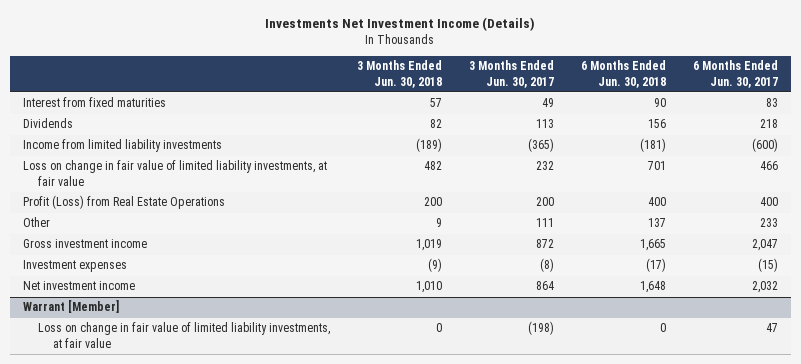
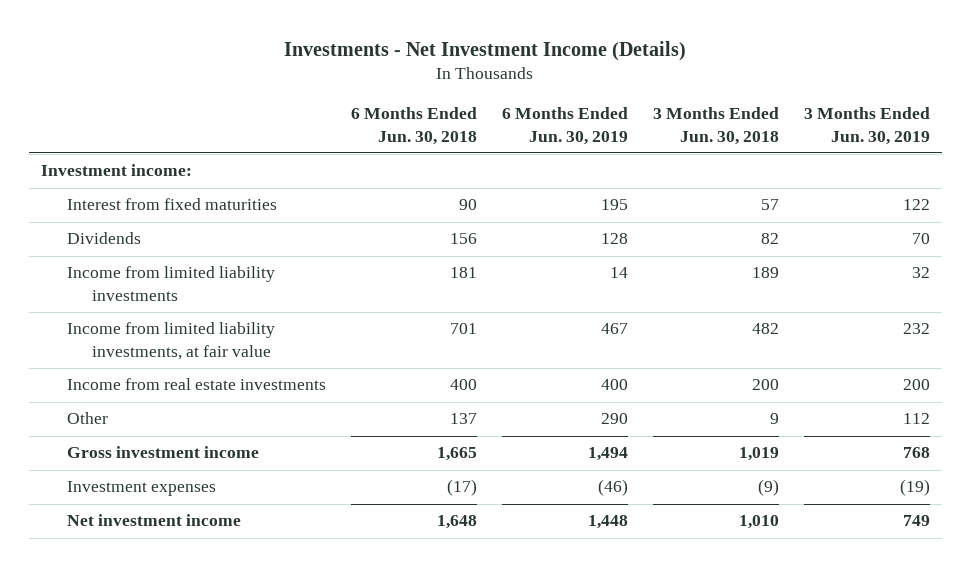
[265,17,536,32] Investments Net Investment Income (Details) -> [284,40,687,61] Investments - Net Investment Income (Details)
[468,60,554,88] 3 Months Ended Jun. 30, 2017 -> none
[692,60,778,88] 6 Months Ended Jun. 30, 2017 -> none
none -> [501,107,628,145] 6 Months Ended Jun. 30, 2019
none -> [803,107,930,145] 3 Months Ended Jun. 30, 2019
none -> [41,164,193,177] Investment income:
[416,138,443,153] (189) -> [751,267,779,279] 189
[639,138,666,153] (181) -> [449,267,477,279] 181
[23,160,328,186] Loss on change in fair value of limited liability investments, at fair value -> [66,322,275,360] Income from limited liability investments, at fair value
[23,195,226,210] Profit (Loss) from Real Estate Operations -> [66,378,326,391] Income from real estate investments
[23,300,120,314] Warrant [Member] -> none
[38,322,331,348] Loss on change in fair value of limited liability investments, at fair value -> none

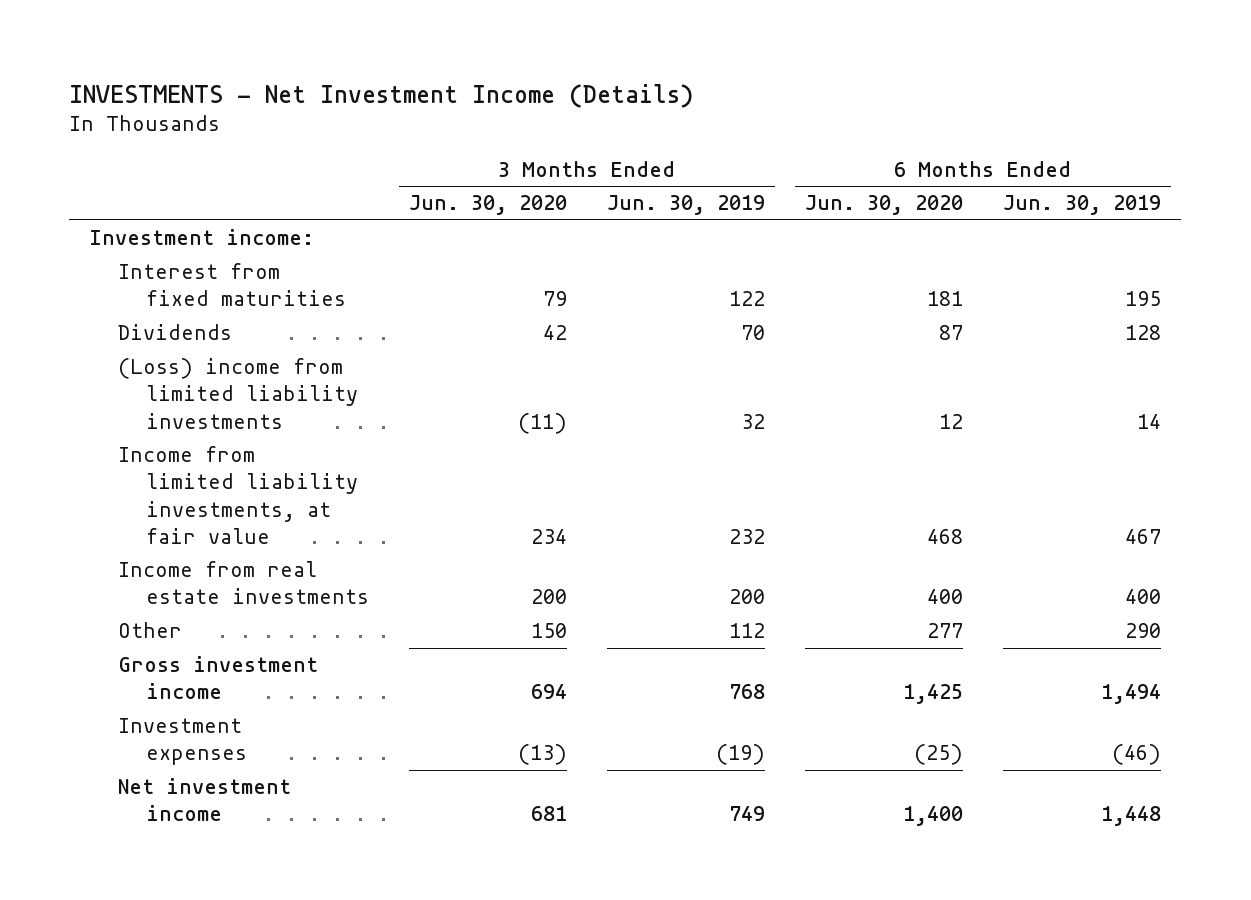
[284,40,687,61] Investments - Net Investment Income (Details) -> [69,83,694,108] INVESTMENTS - Net Investment Income (Details)
[350,107,477,145] 6 Months Ended Jun. 30, 2018 -> none
[652,107,779,145] 3 Months Ended Jun. 30, 2018 -> none
none -> [408,195,567,216] Jun. 30, 2020
none -> [805,195,964,216] Jun. 30, 2020
[66,266,275,301] Income from limited liability investments -> [117,358,358,429] (Loss) income from limited liability investments

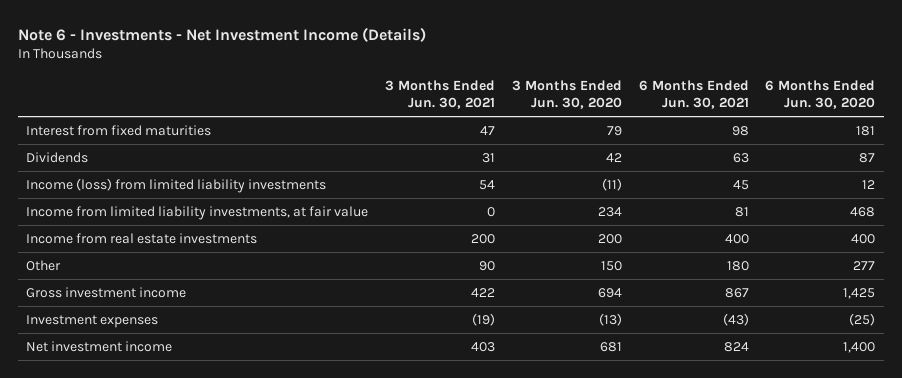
[69,83,694,108] INVESTMENTS - Net Investment Income (Details) -> [17,26,426,42] Note 6 - Investments - Net Investment Income (Details)
[606,195,765,216] Jun. 30, 2019 -> none
[1003,195,1162,216] Jun. 30, 2019 -> none
none -> [385,80,496,110] 3 Months Ended Jun. 30, 2021
none -> [638,80,749,110] 6 Months Ended Jun. 30, 2021
[89,229,315,246] Investment income: -> none
[117,358,358,429] (Loss) income from limited liability investments -> [26,177,327,193] Income (loss) from limited liability investments

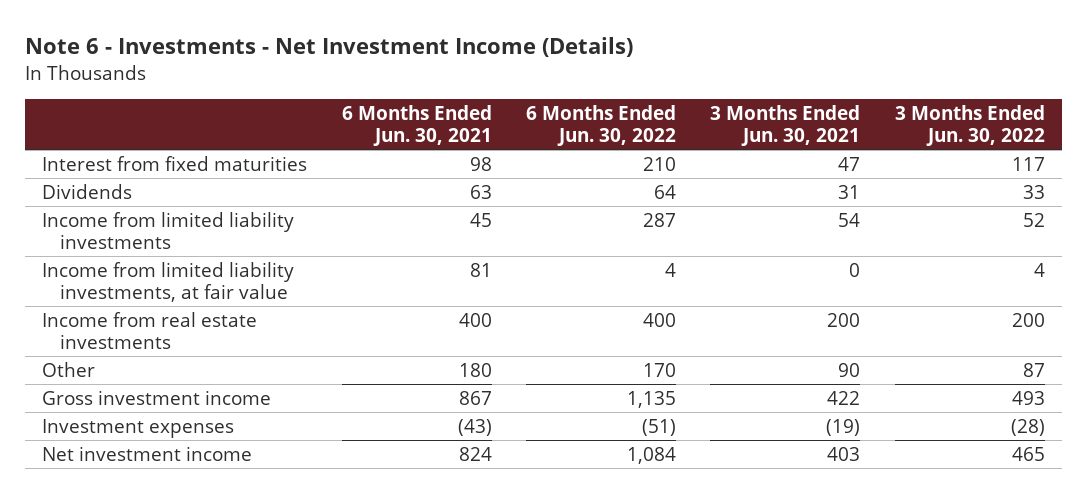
[511,80,622,110] 3 Months Ended Jun. 30, 2020 -> none
[765,80,876,110] 6 Months Ended Jun. 30, 2020 -> none
none -> [526,104,677,146] 6 Months Ended Jun. 30, 2022
none -> [894,104,1045,146] 3 Months Ended Jun. 30, 2022
[26,177,327,193] Income (loss) from limited liability investments -> [42,211,295,249] Income from limited liability investments

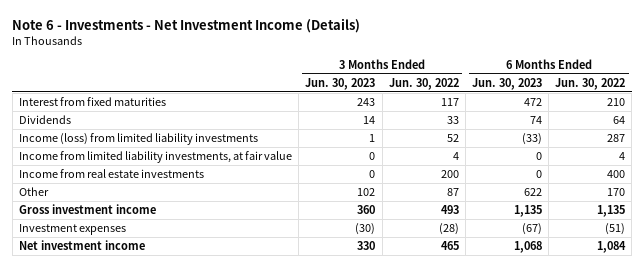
[341,104,492,146] 6 Months Ended Jun. 30, 2021 -> none
[710,104,861,146] 3 Months Ended Jun. 30, 2021 -> none
none -> [305,77,376,90] Jun. 30, 2023
none -> [472,77,543,90] Jun. 30, 2023
[42,211,295,249] Income from limited liability investments -> [19,133,259,146] Income (loss) from limited liability investments

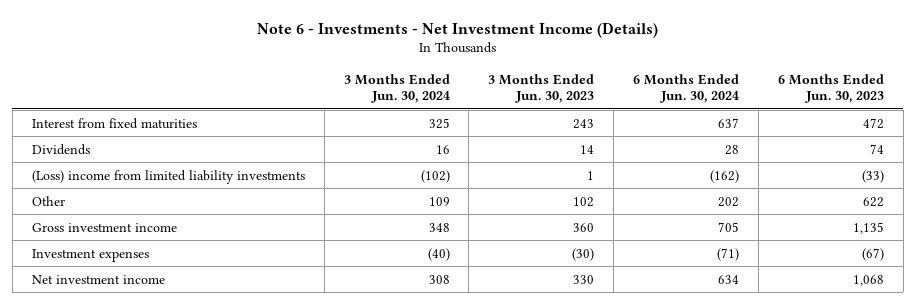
[388,77,459,90] Jun. 30, 2022 -> none
[555,77,626,90] Jun. 30, 2022 -> none
none -> [343,73,450,104] 3 Months Ended Jun. 30, 2024
none -> [633,73,740,104] 6 Months Ended Jun. 30, 2024
[19,151,293,164] Income from limited liability investments, at fair value -> none
[19,169,205,179] Income from real estate investments -> none
[19,133,259,146] Income (loss) from limited liability investments -> [31,169,305,184] (Loss) income from limited liability investments

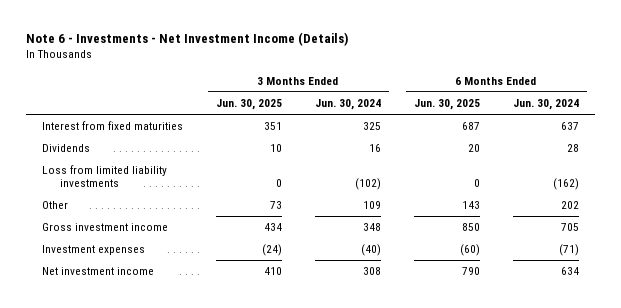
[488,73,595,104] 3 Months Ended Jun. 30, 2023 -> none
[777,73,884,104] 6 Months Ended Jun. 30, 2023 -> none
none -> [216,98,283,110] Jun. 30, 2025
none -> [413,98,480,110] Jun. 30, 2025
[31,169,305,184] (Loss) income from limited liability investments -> [42,165,168,188] Loss from limited liability investments

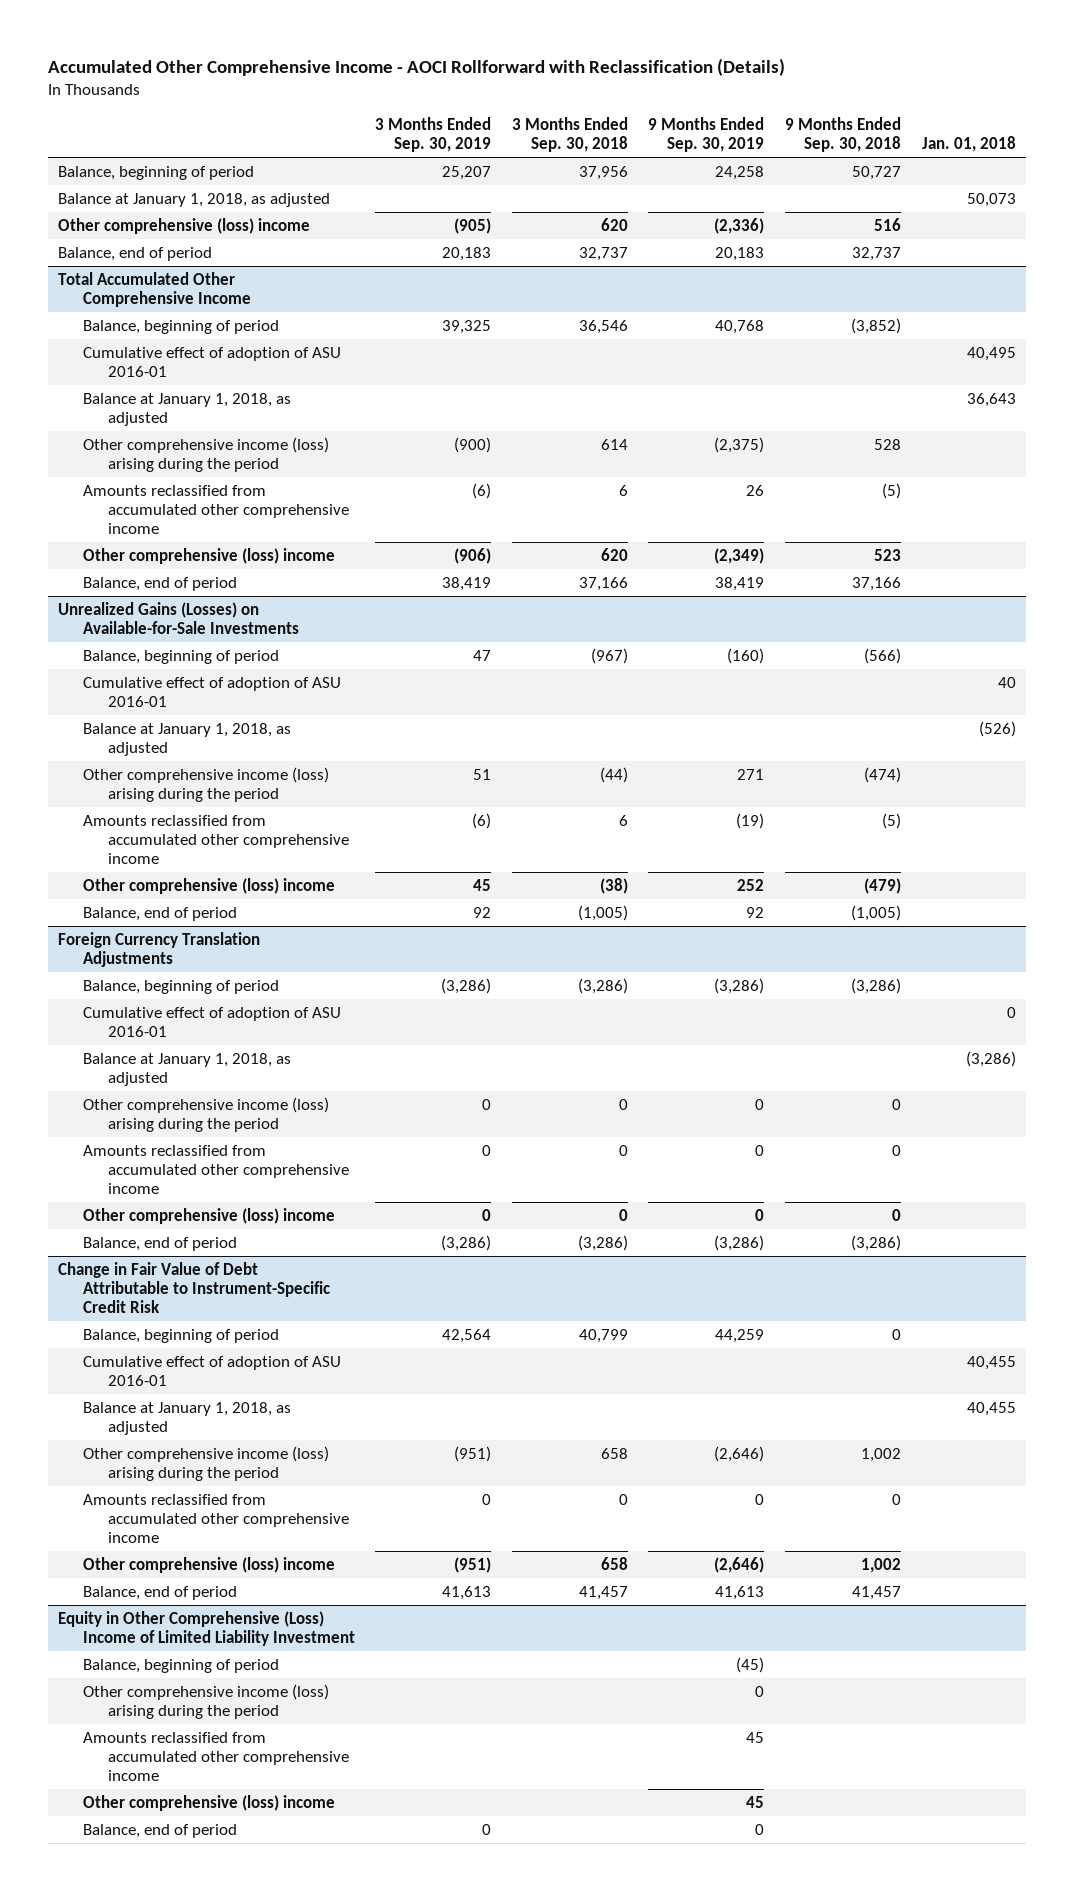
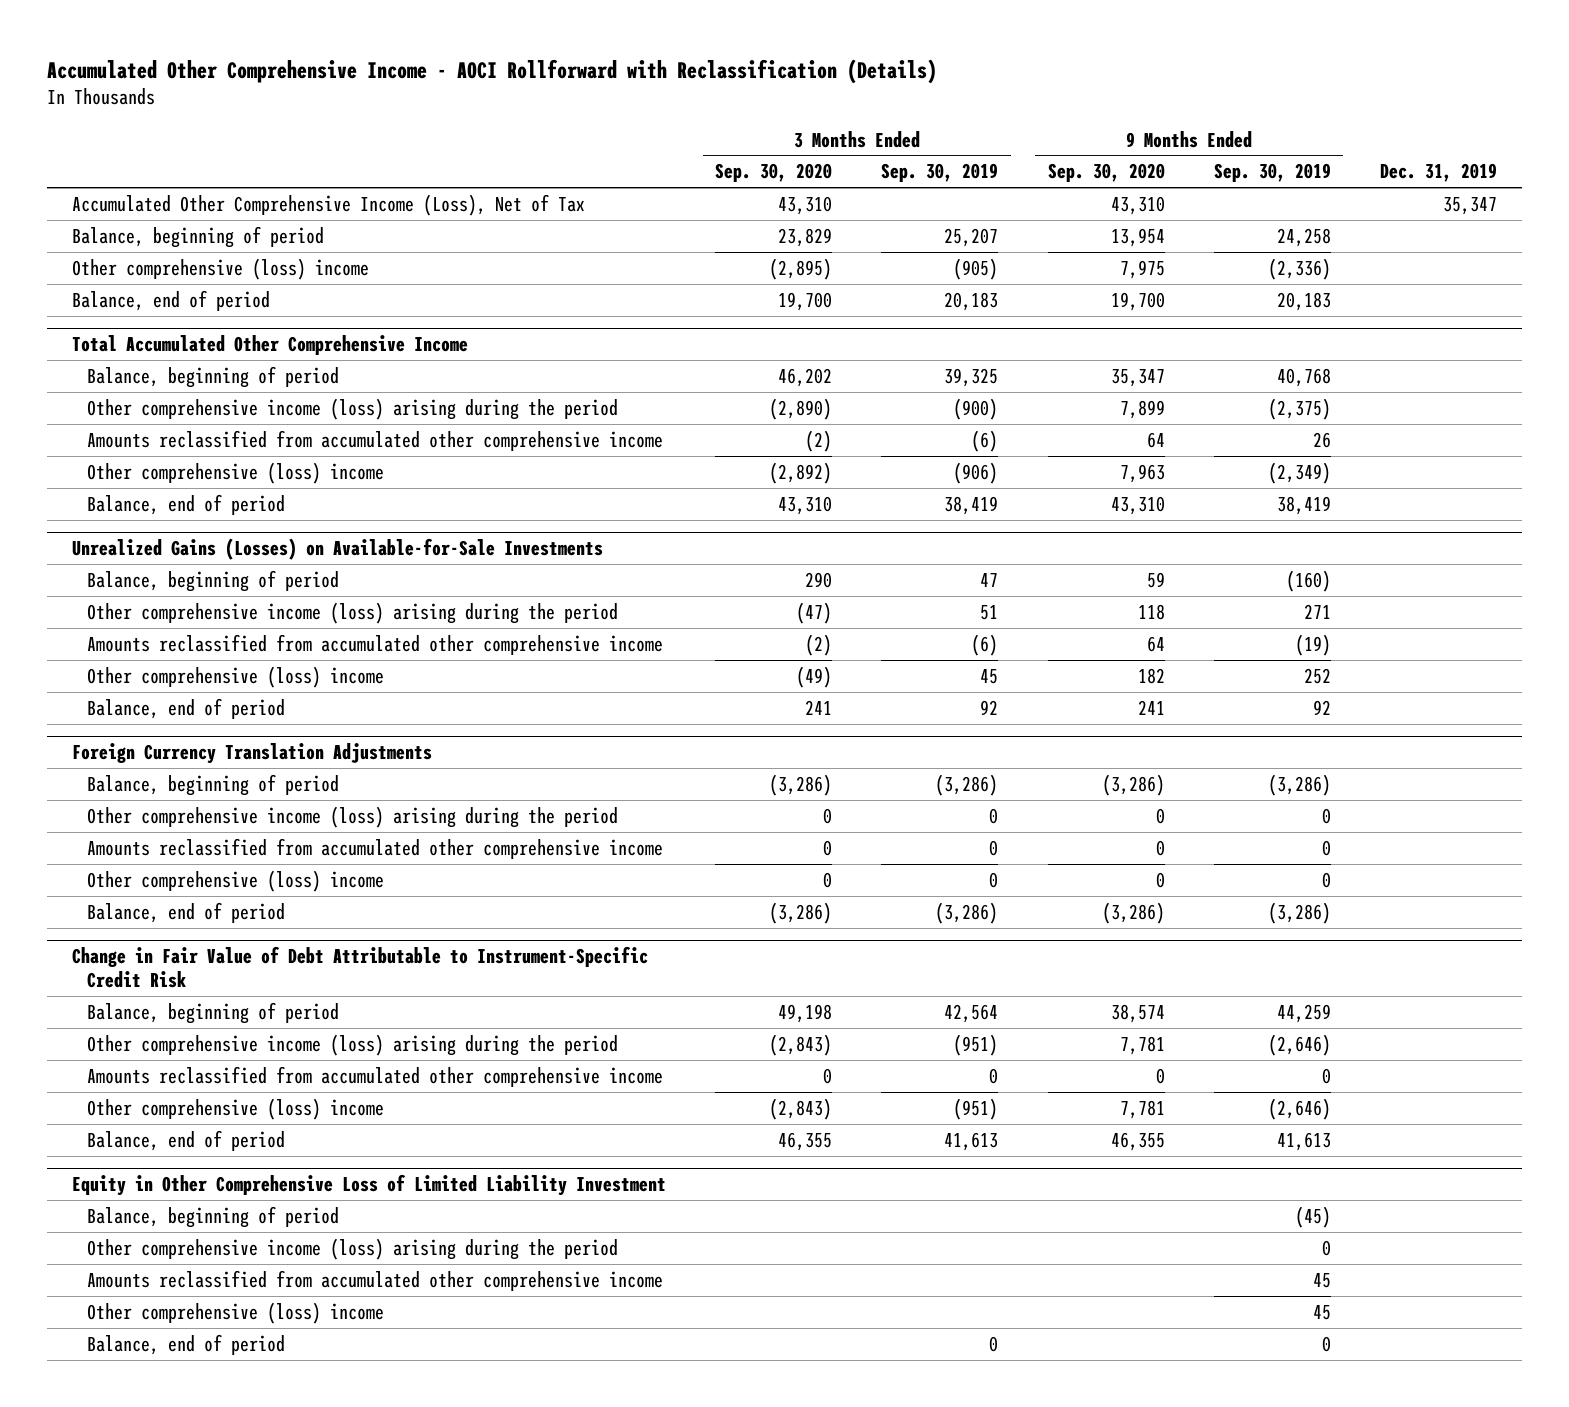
[511,117,628,153] 3 Months Ended Sep. 30, 2018 -> none
[785,117,902,153] 9 Months Ended Sep. 30, 2018 -> none
[921,136,1016,153] Jan. 01, 2018 -> none
none -> [714,163,832,183] Sep. 30, 2020
none -> [1047,163,1165,183] Sep. 30, 2020
none -> [1380,163,1498,183] Dec. 31, 2019
none -> [71,193,585,216] Accumulated Other Comprehensive Income (Loss), Net of Tax
[57,192,330,207] Balance at January 1, 2018, as adjusted -> none
[82,346,341,377] Cumulative effect of adoption of ASU 2016-01 -> none
[82,392,291,426] Balance at January 1, 2018, as adjusted -> none
[82,676,341,707] Cumulative effect of adoption of ASU 2016-01 -> none
[82,722,291,756] Balance at January 1, 2018, as adjusted -> none
[82,1006,341,1037] Cumulative effect of adoption of ASU 2016-01 -> none
[82,1052,291,1086] Balance at January 1, 2018, as adjusted -> none
[82,1355,341,1386] Cumulative effect of adoption of ASU 2016-01 -> none
[82,1401,291,1435] Balance at January 1, 2018, as adjusted -> none
[57,1610,355,1646] Equity in Other Comprehensive (Loss) Income of Limited Liability Investment -> [71,1173,666,1196] Equity in Other Comprehensive Loss of Limited Liability Investment

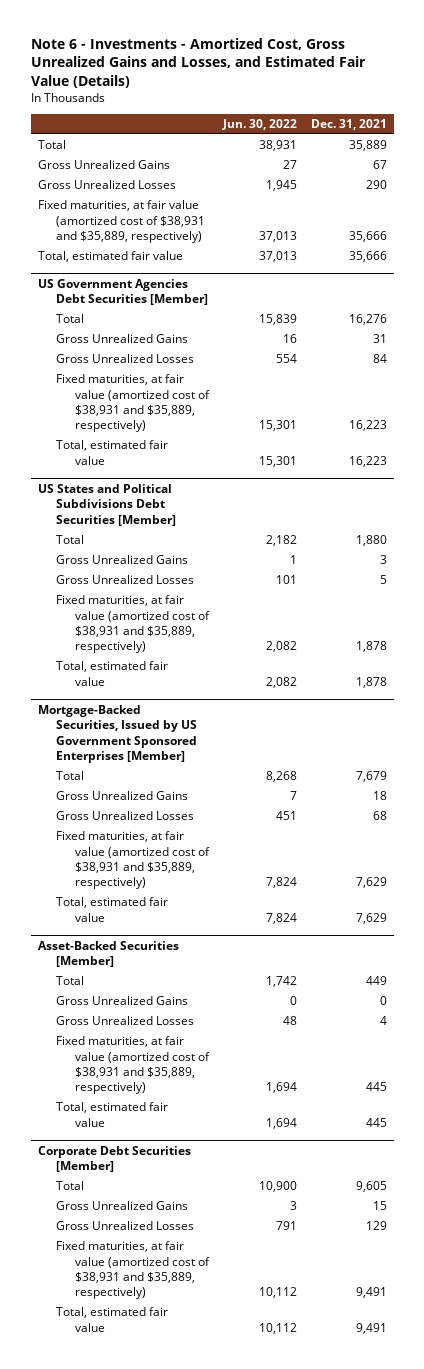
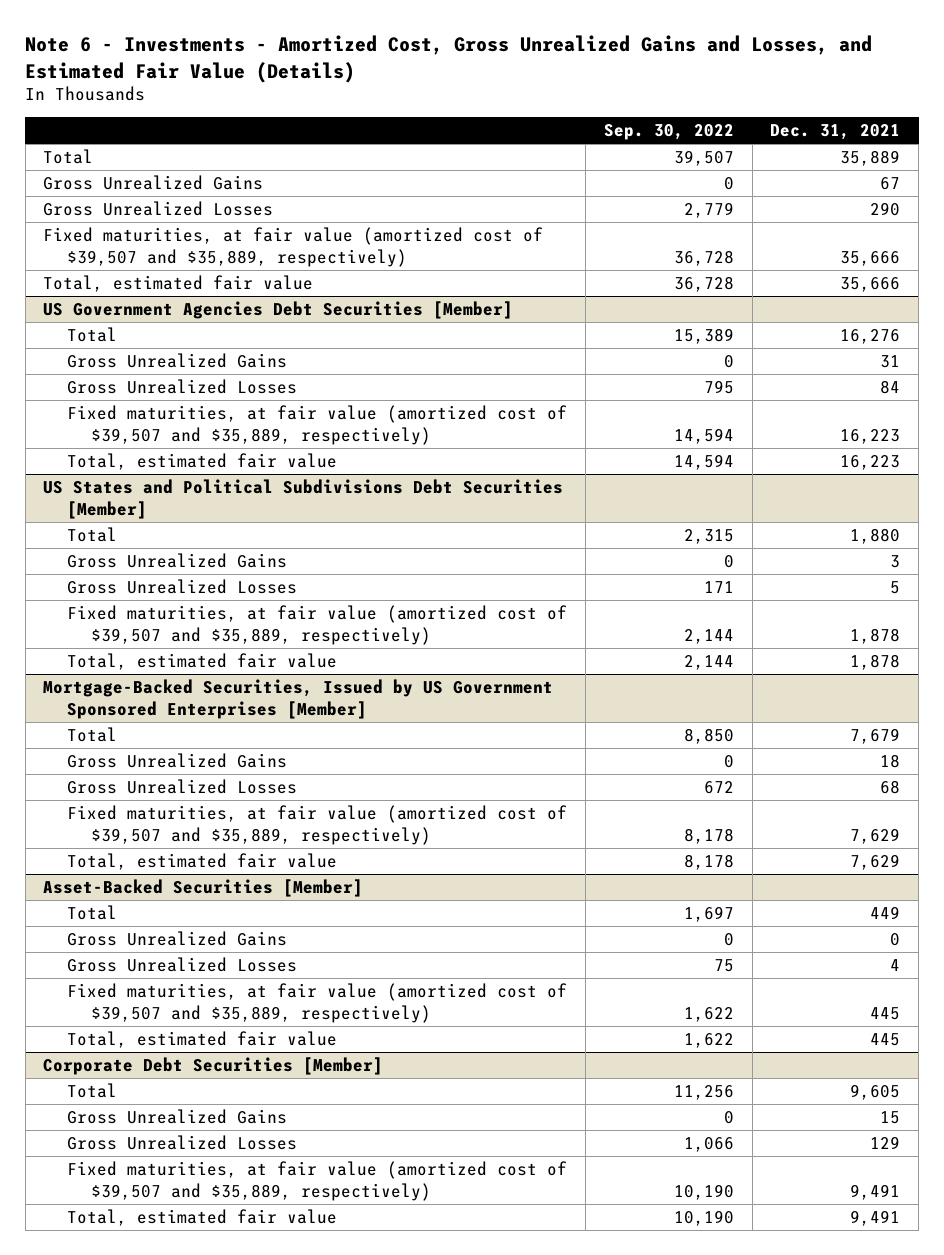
[221,118,297,130] Jun. 30, 2022 -> none
none -> [603,124,734,141] Sep. 30, 2022
[37,200,206,243] Fixed maturities, at fair value (amortized cost of $38,931 and $35,889, respectively) -> [43,226,544,267] Fixed maturities, at fair value (amortized cost of $39,507 and $35,889, respectively)
[56,374,210,433] Fixed maturities, at fair value (amortized cost of $38,931 and $35,889, respectively) -> [67,404,568,445] Fixed maturities, at fair value (amortized cost of $39,507 and $35,889, respectively)
[56,595,210,654] Fixed maturities, at fair value (amortized cost of $38,931 and $35,889, respectively) -> [67,604,568,645] Fixed maturities, at fair value (amortized cost of $39,507 and $35,889, respectively)
[56,831,210,890] Fixed maturities, at fair value (amortized cost of $38,931 and $35,889, respectively) -> [67,804,568,845] Fixed maturities, at fair value (amortized cost of $39,507 and $35,889, respectively)
[56,1036,210,1095] Fixed maturities, at fair value (amortized cost of $38,931 and $35,889, respectively) -> [67,982,568,1023] Fixed maturities, at fair value (amortized cost of $39,507 and $35,889, respectively)
[56,1241,210,1300] Fixed maturities, at fair value (amortized cost of $38,931 and $35,889, respectively) -> [67,1160,568,1201] Fixed maturities, at fair value (amortized cost of $39,507 and $35,889, respectively)

